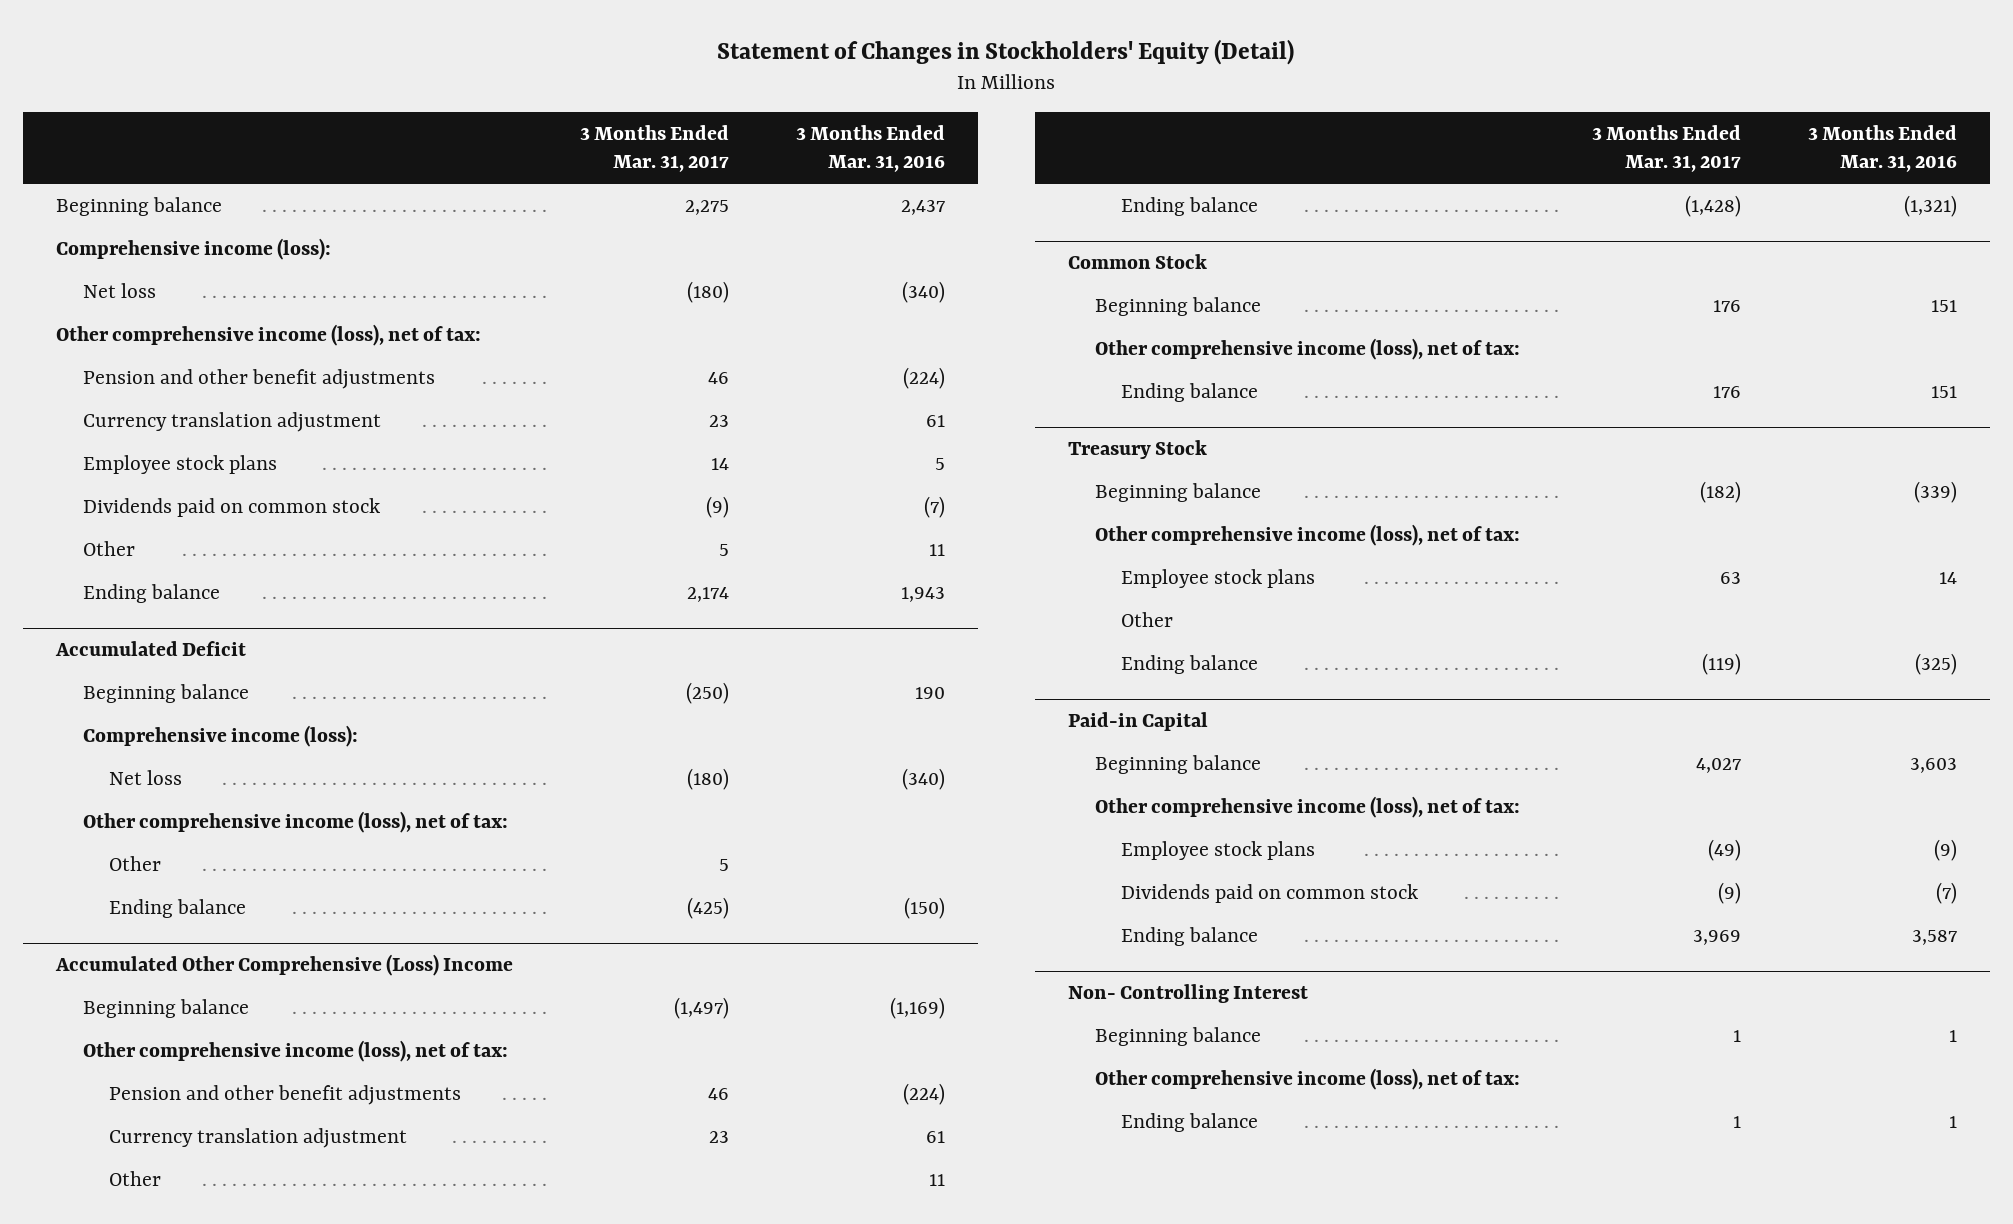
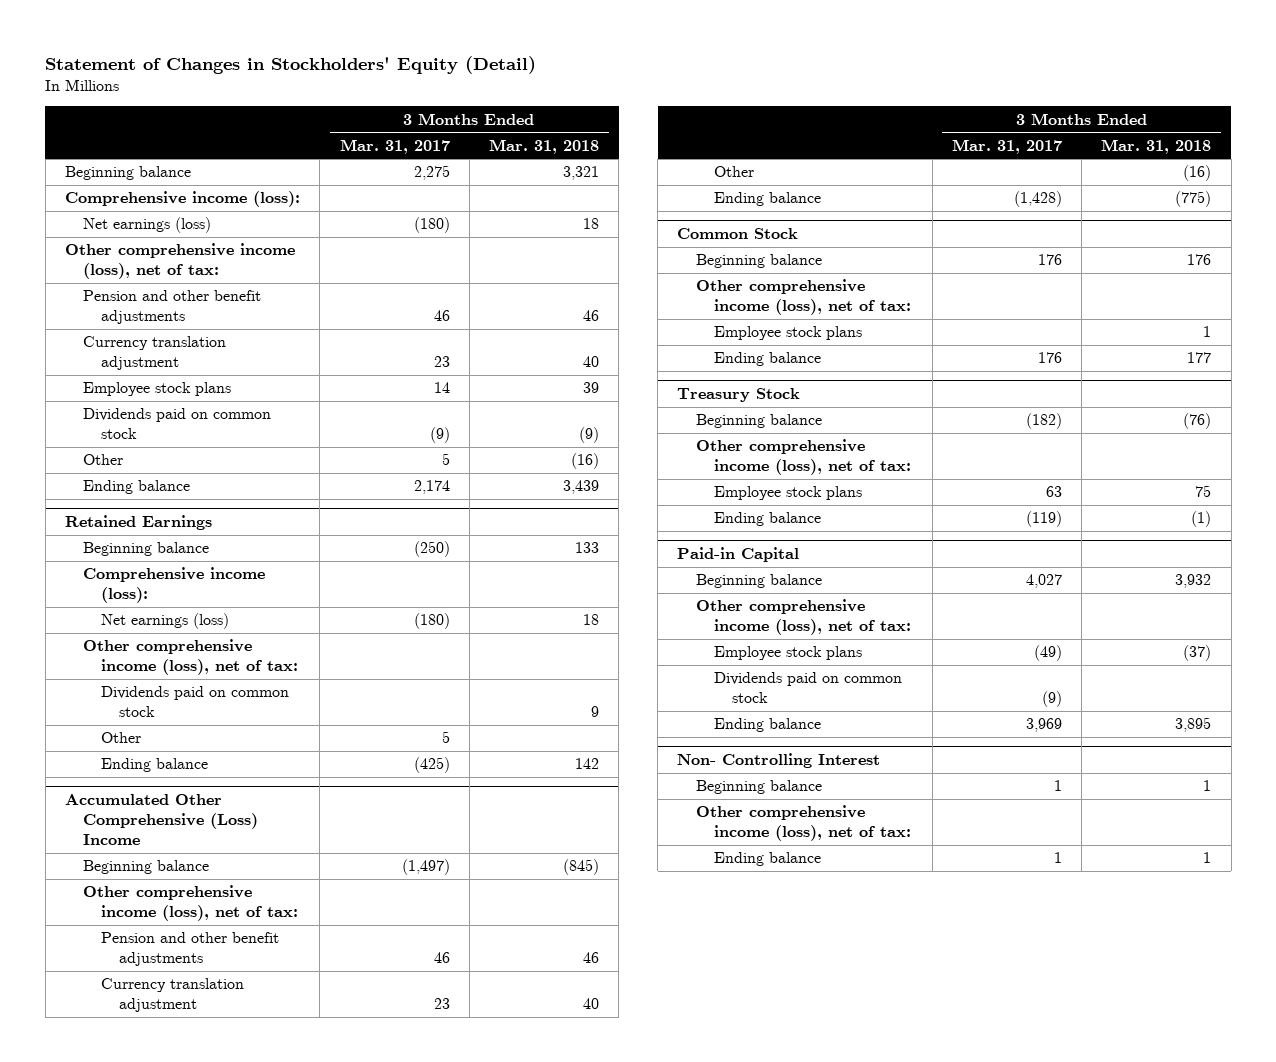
[795,125,945,173] 3 Months Ended Mar. 31, 2016 -> none
none -> [488,138,599,154] Mar. 31, 2018
[82,282,156,298] Net loss -> [83,217,212,234] Net earnings (loss)
[55,640,247,656] Accumulated Deficit -> [65,515,213,531] Retained Earnings
[109,769,183,785] Net loss -> [101,613,230,630] Net earnings (loss)
none -> [101,686,290,718] Dividends paid on common stock
none -> [713,326,862,341] Employee stock plans
[1121,611,1174,627] Other -> none

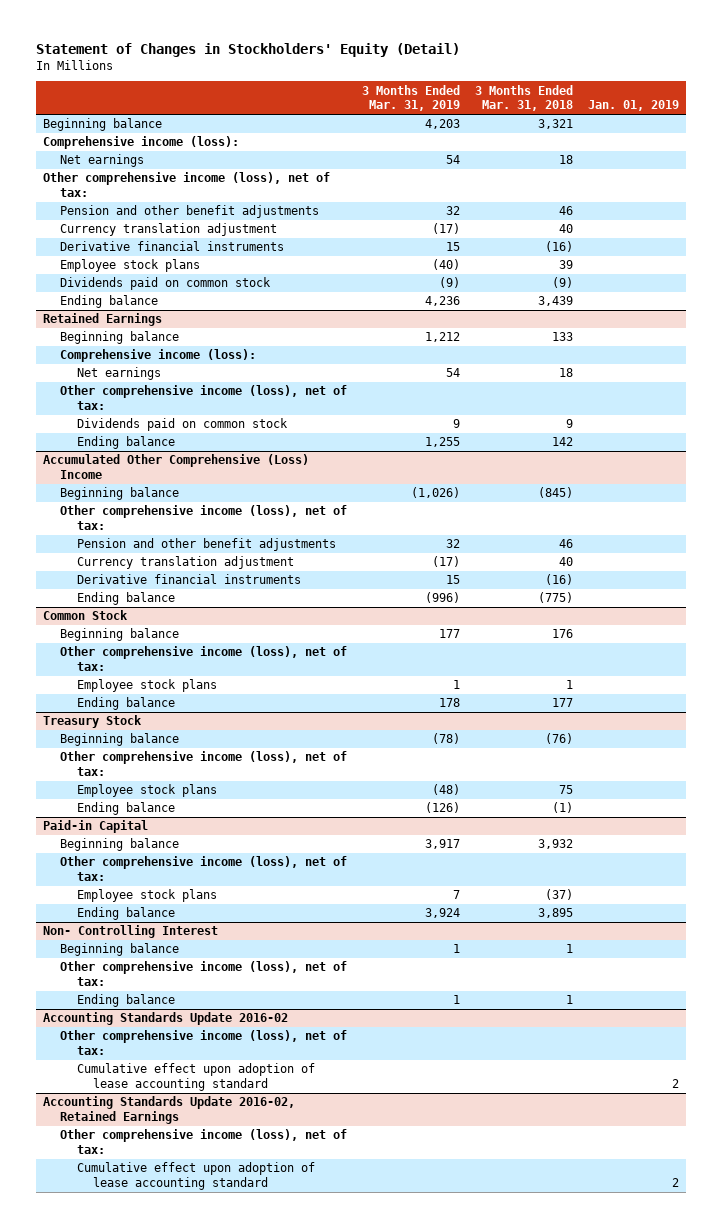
[339,138,450,154] Mar. 31, 2017 -> none
none -> [361,84,460,112] 3 Months Ended Mar. 31, 2019
none -> [587,100,679,112] Jan. 01, 2019
[83,217,212,234] Net earnings (loss) -> [59,154,144,168] Net earnings
none -> [59,241,284,252] Derivative financial instruments
[83,454,124,466] Other -> none
[101,613,230,630] Net earnings (loss) -> [76,367,161,381] Net earnings
[101,732,142,744] Other -> none
[713,166,754,178] Other -> none
none -> [76,574,301,585] Derivative financial instruments
[713,672,902,704] Dividends paid on common stock -> none
none -> [43,1012,289,1026] Accounting Standards Update 2016-02
none -> [59,1030,347,1056] Other comprehensive income (loss), net of tax:
none -> [76,1063,315,1092] Cumulative effect upon adoption of lease accounting standard
none -> [43,1096,296,1125] Accounting Standards Update 2016-02, Retained Earnings
none -> [59,1129,347,1155] Other comprehensive income (loss), net of tax:
none -> [76,1162,315,1191] Cumulative effect upon adoption of lease accounting standard

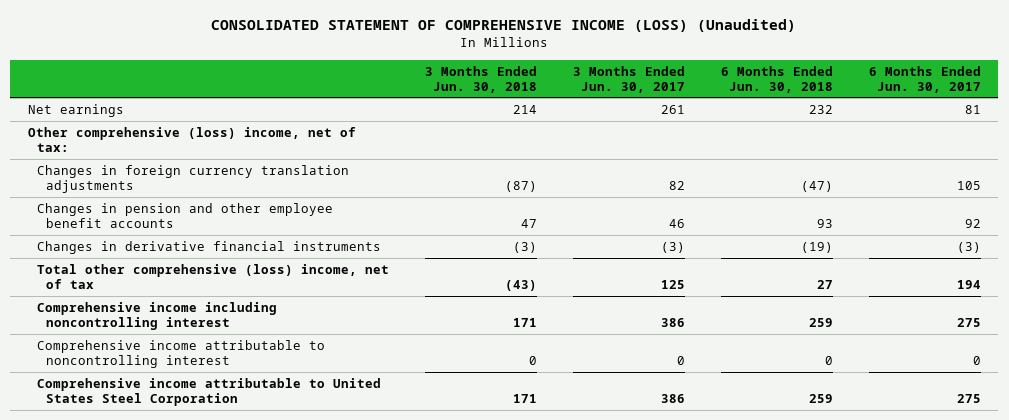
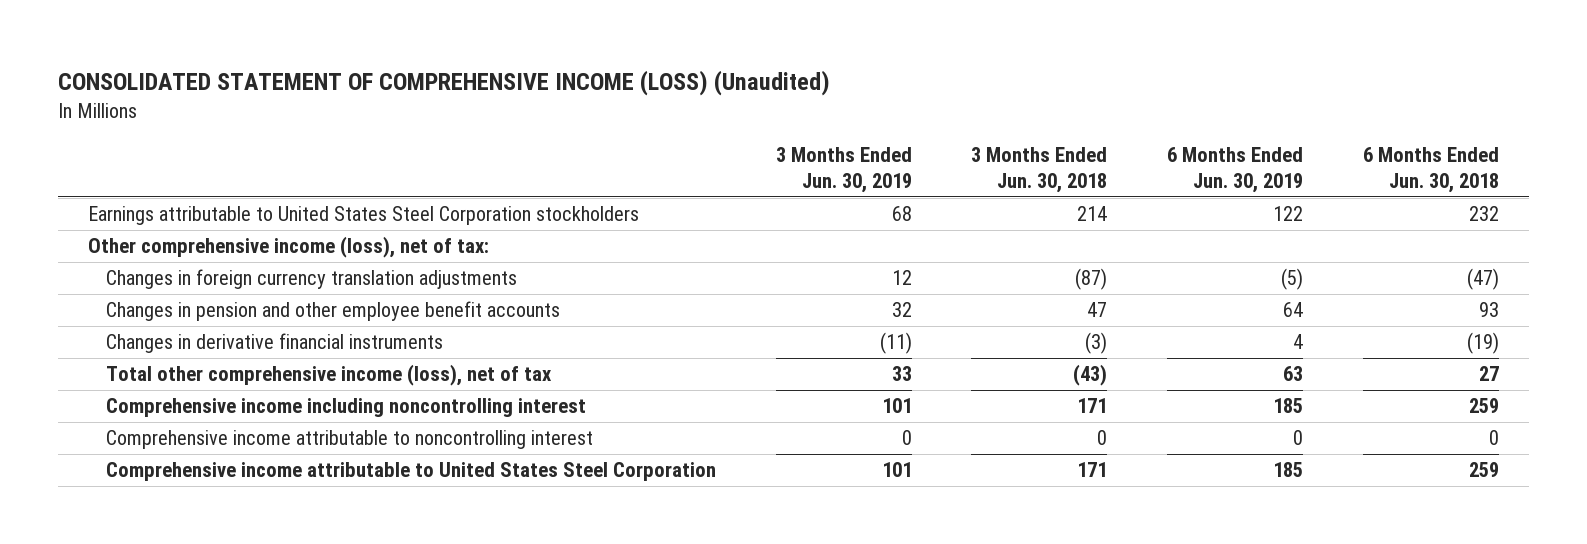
[572,65,685,93] 3 Months Ended Jun. 30, 2017 -> none
[868,65,981,93] 6 Months Ended Jun. 30, 2017 -> none
none -> [775,146,912,194] 3 Months Ended Jun. 30, 2019
none -> [1167,146,1304,194] 6 Months Ended Jun. 30, 2019
[28,103,125,117] Net earnings -> [87,206,639,226] Earnings attributable to United States Steel Corporation stockholders
[28,126,357,152] Other comprehensive (loss) income, net of tax: -> [87,236,489,259] Other comprehensive income (loss), net of tax:
[37,263,390,289] Total other comprehensive (loss) income, net of tax -> [106,364,553,387] Total other comprehensive income (loss), net of tax

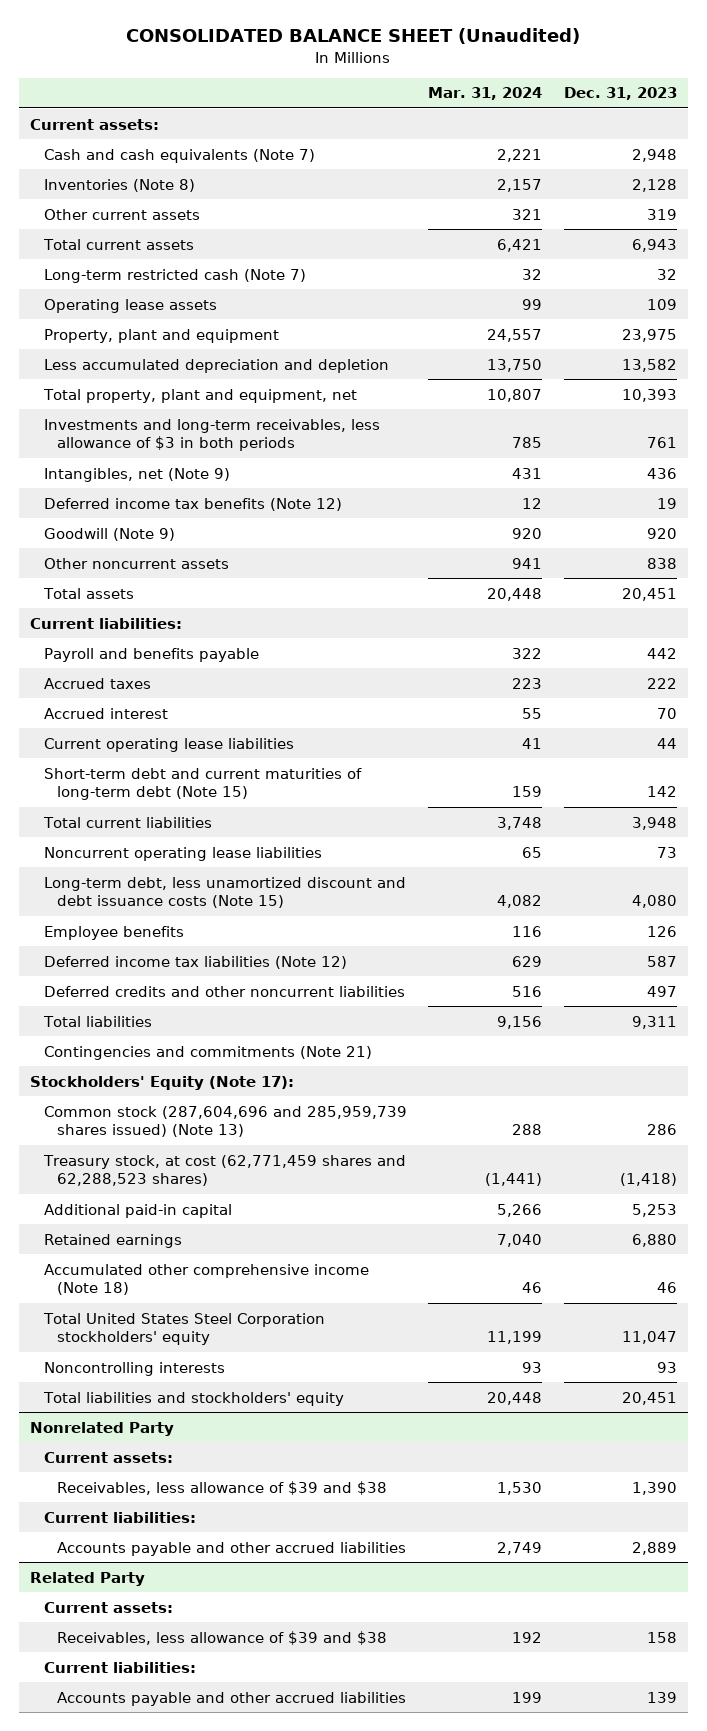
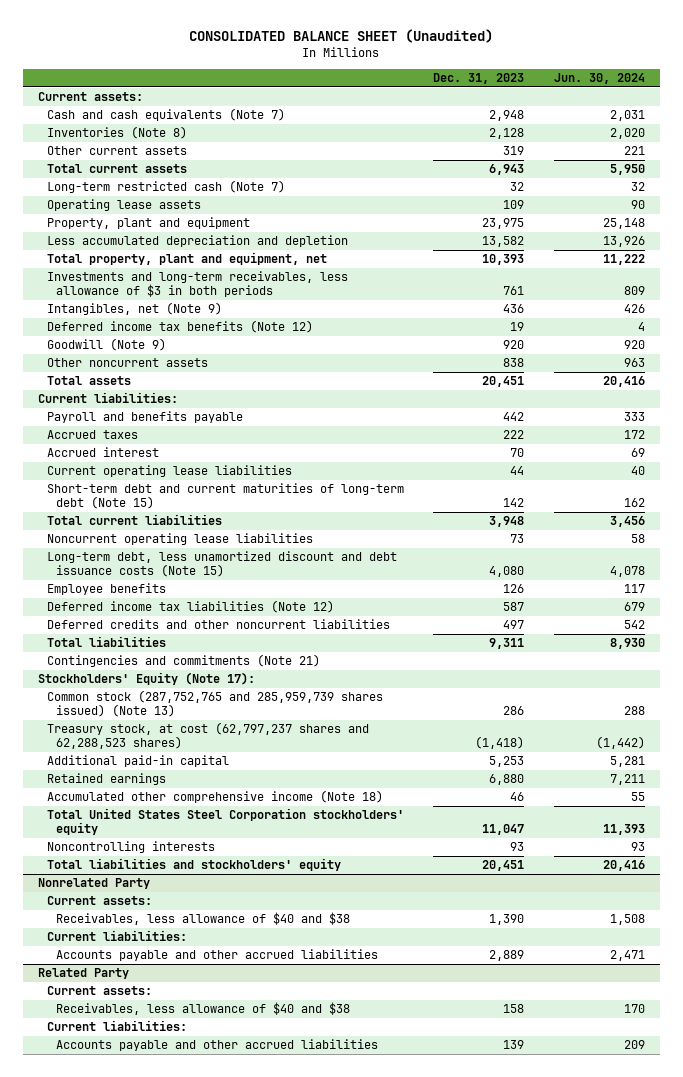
[428,87,543,101] Mar. 31, 2024 -> none
none -> [553,73,645,85] Jun. 30, 2024
[43,1105,407,1138] Common stock (287,604,696 and 285,959,739 shares issued) (Note 13) -> [46,690,383,717] Common stock (287,752,765 and 285,959,739 shares issued) (Note 13)
[42,1154,406,1187] Treasury stock, at cost (62,771,459 shares and 62,288,523 shares) -> [46,722,369,749] Treasury stock, at cost (62,797,237 shares and 62,288,523 shares)
[57,1480,388,1495] Receivables, less allowance of $39 and $38 -> [55,912,350,926] Receivables, less allowance of $40 and $38
[57,1630,388,1645] Receivables, less allowance of $39 and $38 -> [55,1002,350,1016] Receivables, less allowance of $40 and $38

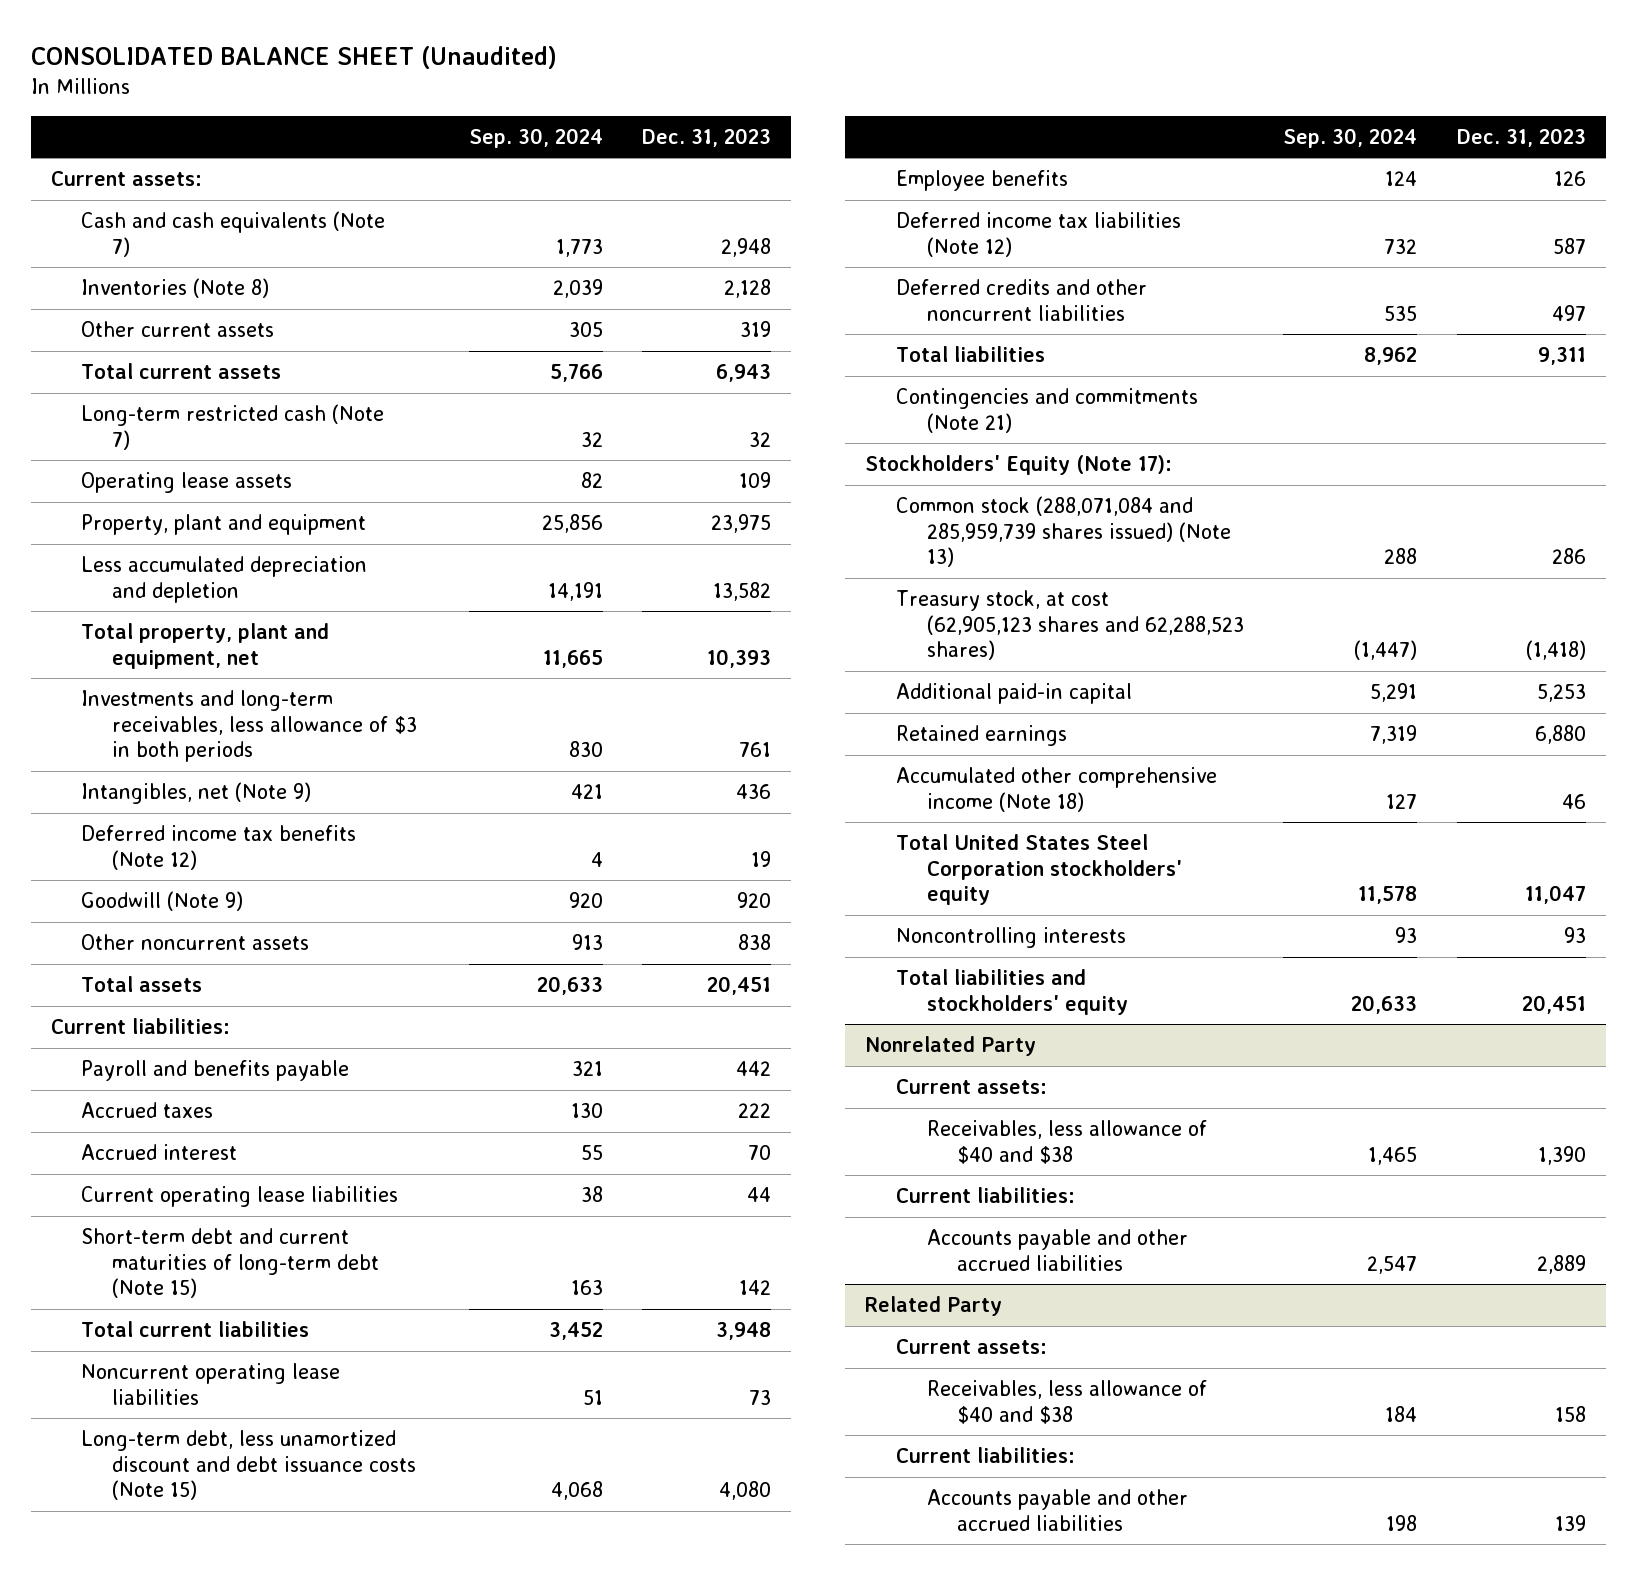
[553,73,645,85] Jun. 30, 2024 -> none
none -> [468,127,603,148] Sep. 30, 2024
[46,690,383,717] Common stock (287,752,765 and 285,959,739 shares issued) (Note 13) -> [895,496,1231,568] Common stock (288,071,084 and 285,959,739 shares issued) (Note 13)
[46,722,369,749] Treasury stock, at cost (62,797,237 shares and 62,288,523 shares) -> [895,590,1244,661] Treasury stock, at cost (62,905,123 shares and 62,288,523 shares)

